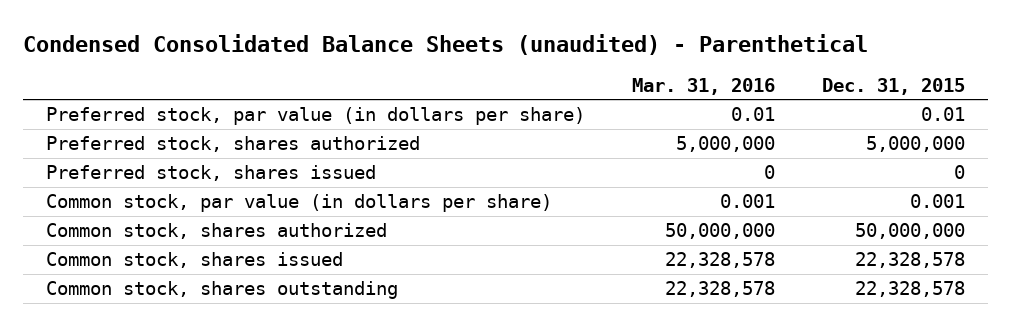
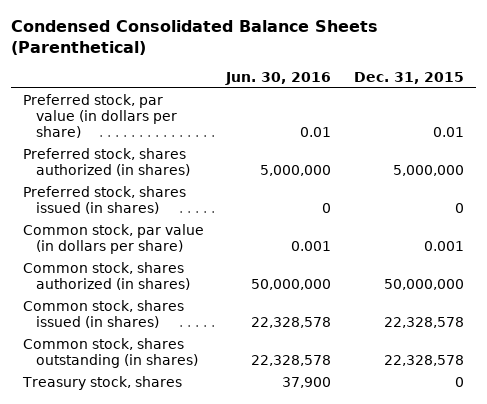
[22,33,868,55] Condensed Consolidated Balance Sheets (unaudited) - Parenthetical -> [11,19,379,55] Condensed Consolidated Balance Sheets (Parenthetical)
[631,77,775,95] Mar. 31, 2016 -> none
none -> [225,71,332,85] Jun. 30, 2016
[46,136,421,153] Preferred stock, shares authorized -> [22,147,190,176] Preferred stock, shares authorized (in shares)
[46,165,377,182] Preferred stock, shares issued -> [22,185,186,214] Preferred stock, shares issued (in shares)
[46,223,388,240] Common stock, shares authorized -> [22,261,190,290] Common stock, shares authorized (in shares)
[46,252,344,269] Common stock, shares issued -> [22,299,184,328] Common stock, shares issued (in shares)
[46,281,399,300] Common stock, shares outstanding -> [22,337,198,368] Common stock, shares outstanding (in shares)
none -> [21,375,182,390] Treasury stock, shares

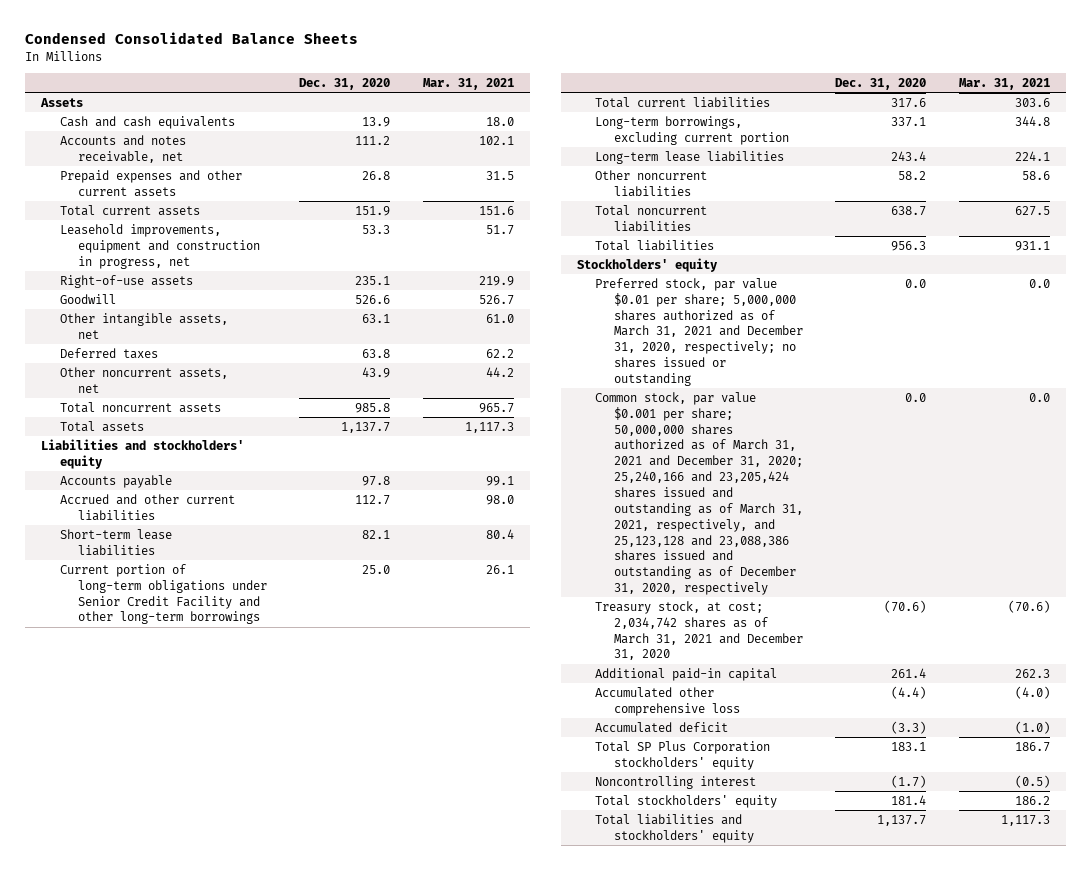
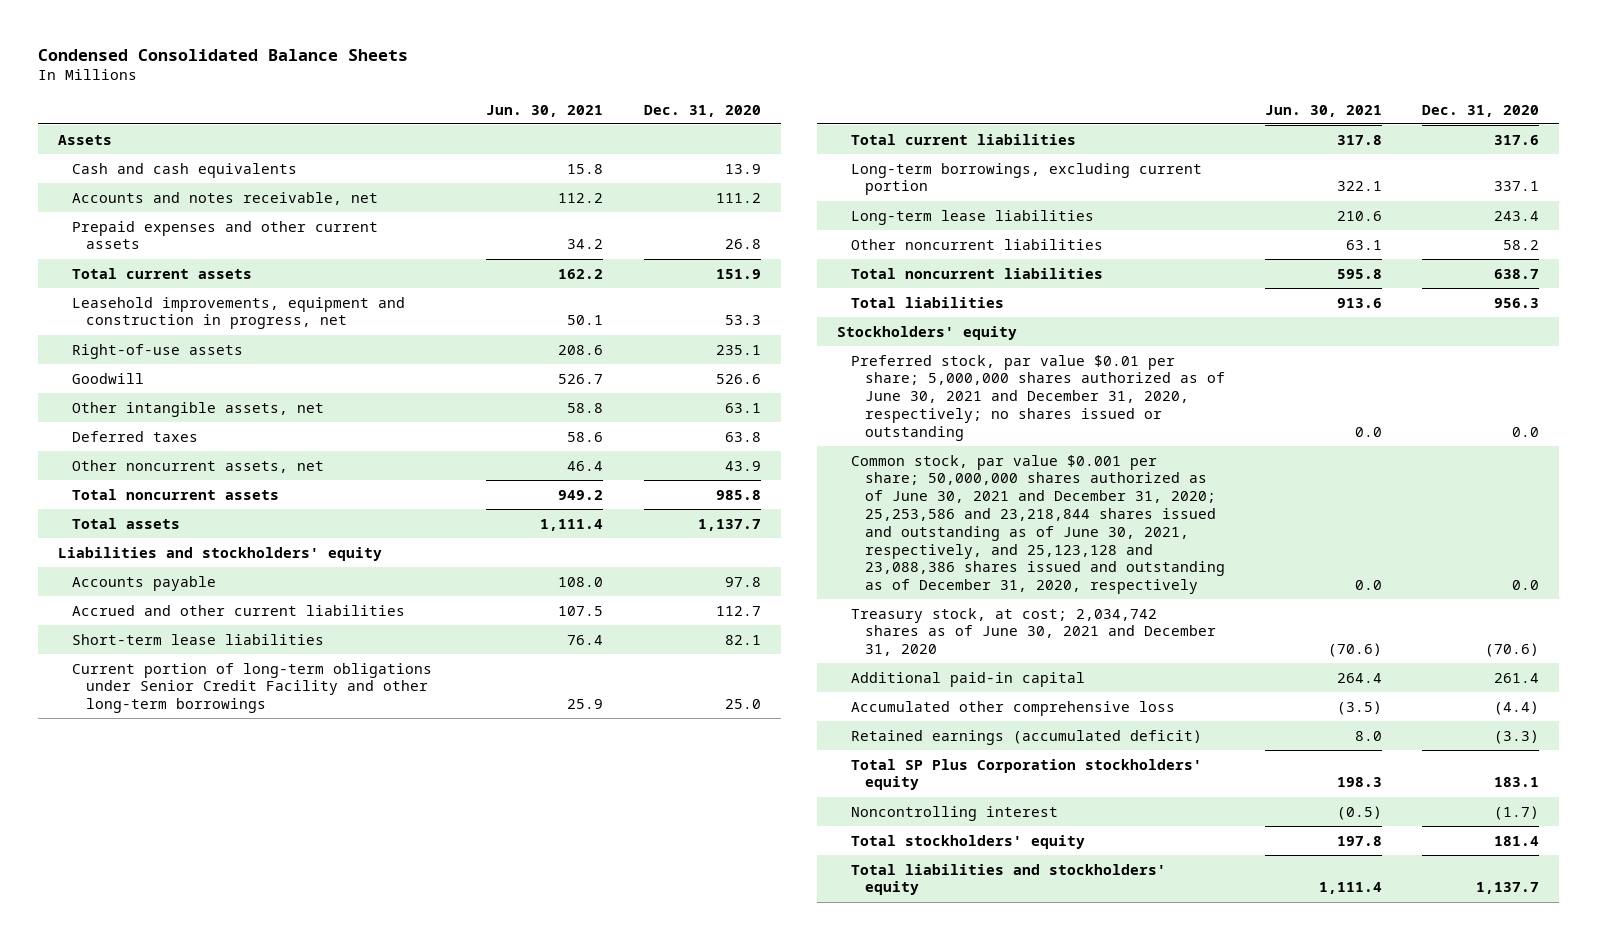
[423,77,515,90] Mar. 31, 2021 -> none
none -> [486,104,604,117] Jun. 30, 2021
[595,277,803,386] Preferred stock, par value $0.01 per share; 5,000,000 shares authorized as of March 31, 2021 and December 31, 2020, respectively; no shares issued or outstanding -> [850,354,1225,441] Preferred stock, par value $0.01 per share; 5,000,000 shares authorized as of June 30, 2021 and December 31, 2020, respectively; no shares issued or outstanding
[595,391,803,596] Common stock, par value $0.001 per share; 50,000,000 shares authorized as of March 31, 2021 and December 31, 2020; 25,240,166 and 23,205,424 shares issued and outstanding as of March 31, 2021, respectively, and 25,123,128 and 23,088,386 shares issued and outstanding as of December 31, 2020, respectively -> [850,454,1225,595] Common stock, par value $0.001 per share; 50,000,000 shares authorized as of June 30, 2021 and December 31, 2020; 25,253,586 and 23,218,844 shares issued and outstanding as of June 30, 2021, respectively, and 25,123,128 and 23,088,386 shares issued and outstanding as of December 31, 2020, respectively
[595,600,803,661] Treasury stock, at cost; 2,034,742 shares as of March 31, 2021 and December 31, 2020 -> [850,607,1216,657] Treasury stock, at cost; 2,034,742 shares as of June 30, 2021 and December 31, 2020
[595,721,729,733] Accumulated deficit -> [850,729,1202,745] Retained earnings (accumulated deficit)

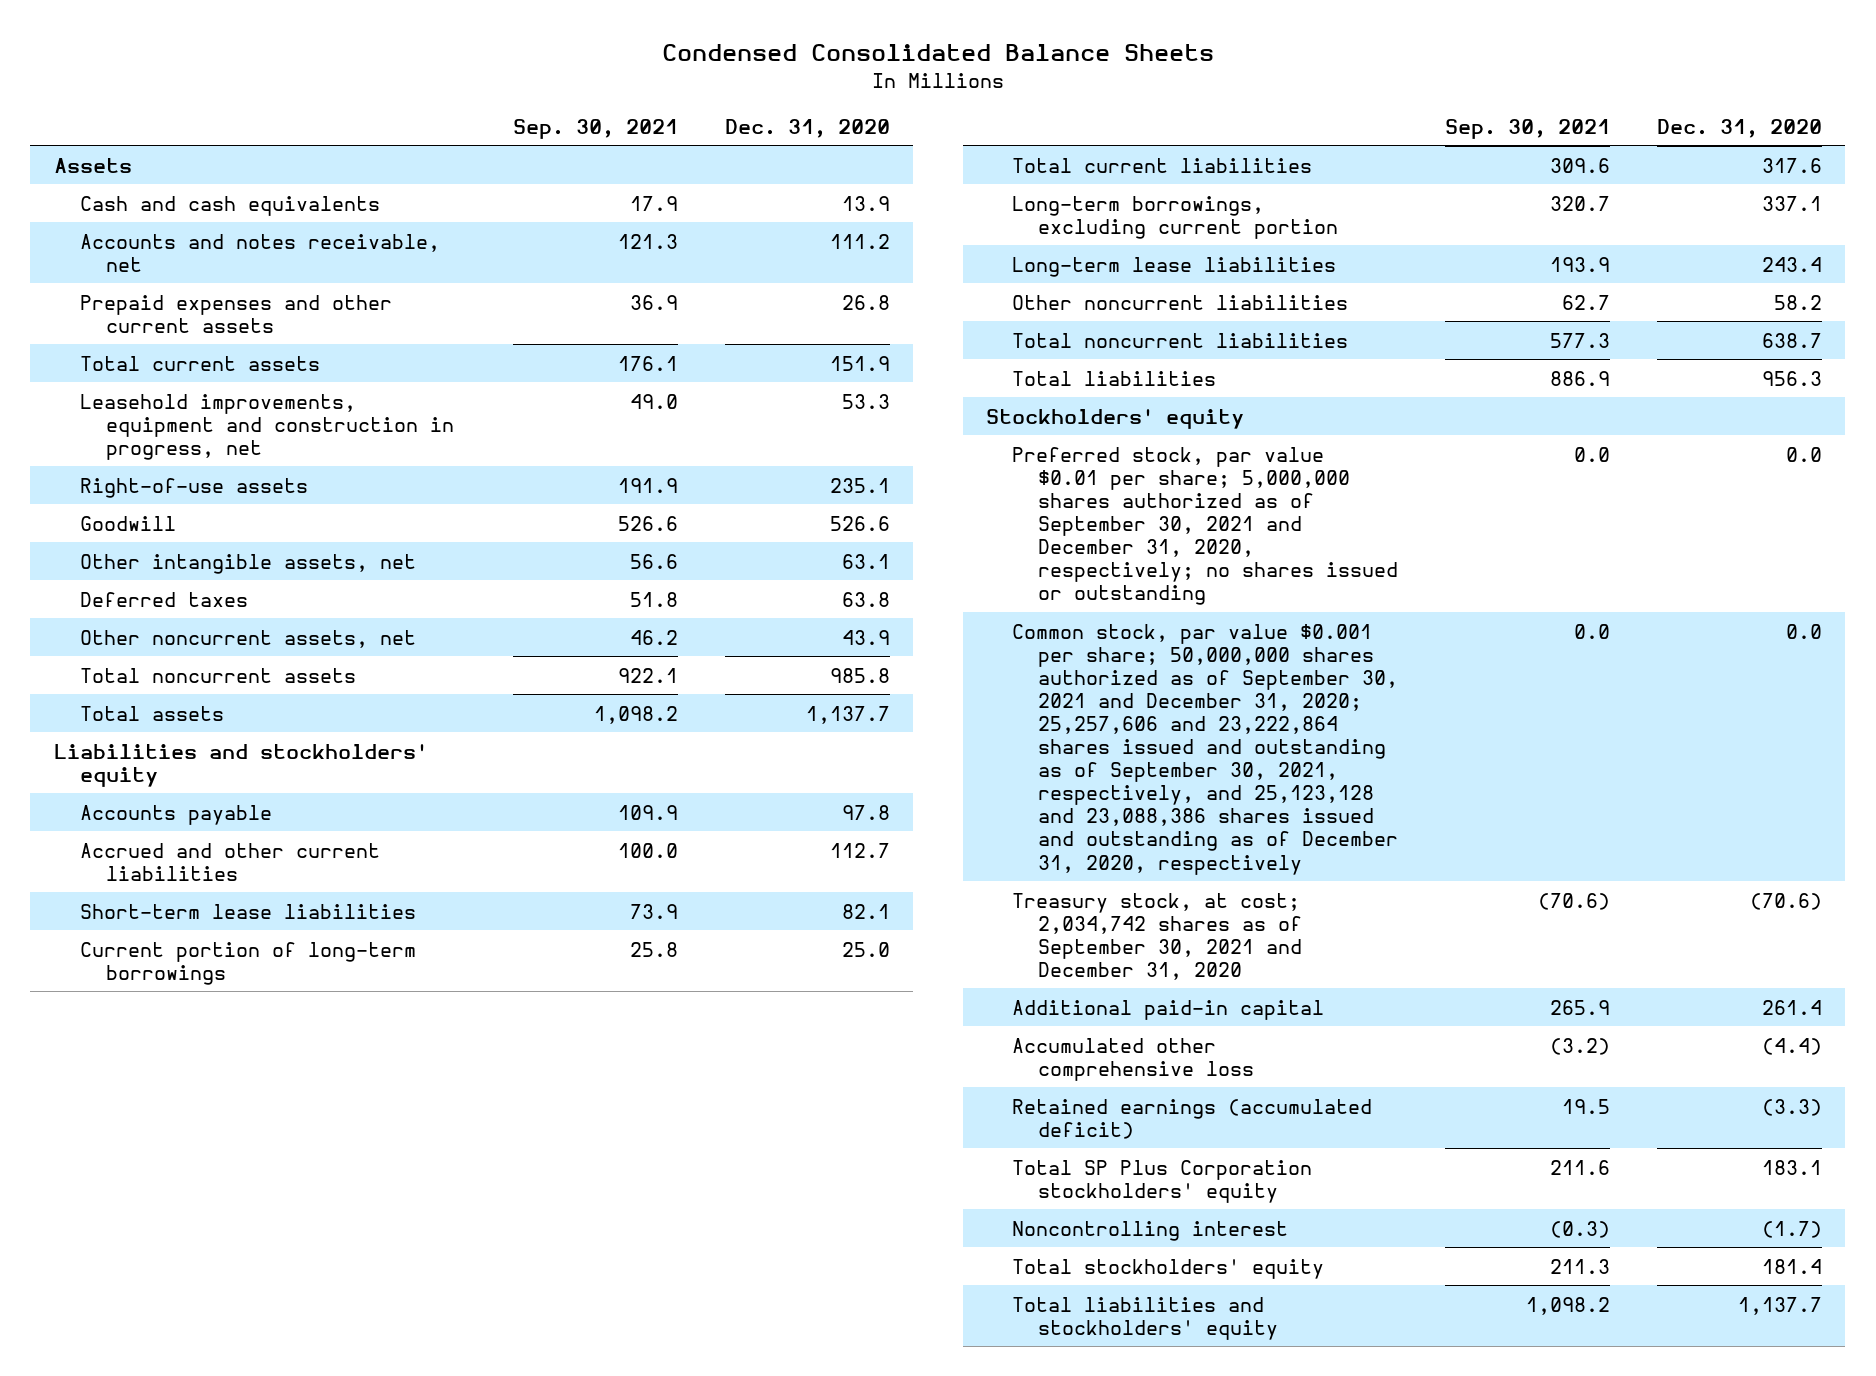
[486,104,604,117] Jun. 30, 2021 -> none
none -> [512,118,678,139] Sep. 30, 2021
[72,662,433,714] Current portion of long-term obligations under Senior Credit Facility and other long-term borrowings -> none
none -> [79,941,416,985] Current portion of long-term borrowings
[850,354,1225,441] Preferred stock, par value $0.01 per share; 5,000,000 shares authorized as of June 30, 2021 and December 31, 2020, respectively; no shares issued or outstanding -> [1011,446,1398,606] Preferred stock, par value $0.01 per share; 5,000,000 shares authorized as of September 30, 2021 and December 31, 2020, respectively; no shares issued or outstanding
[850,454,1225,595] Common stock, par value $0.001 per share; 50,000,000 shares authorized as of June 30, 2021 and December 31, 2020; 25,253,586 and 23,218,844 shares issued and outstanding as of June 30, 2021, respectively, and 25,123,128 and 23,088,386 shares issued and outstanding as of December 31, 2020, respectively -> [1011,623,1398,875] Common stock, par value $0.001 per share; 50,000,000 shares authorized as of September 30, 2021 and December 31, 2020; 25,257,606 and 23,222,864 shares issued and outstanding as of September 30, 2021, respectively, and 25,123,128 and 23,088,386 shares issued and outstanding as of December 31, 2020, respectively
[850,607,1216,657] Treasury stock, at cost; 2,034,742 shares as of June 30, 2021 and December 31, 2020 -> [1011,892,1302,980] Treasury stock, at cost; 2,034,742 shares as of September 30, 2021 and December 31, 2020

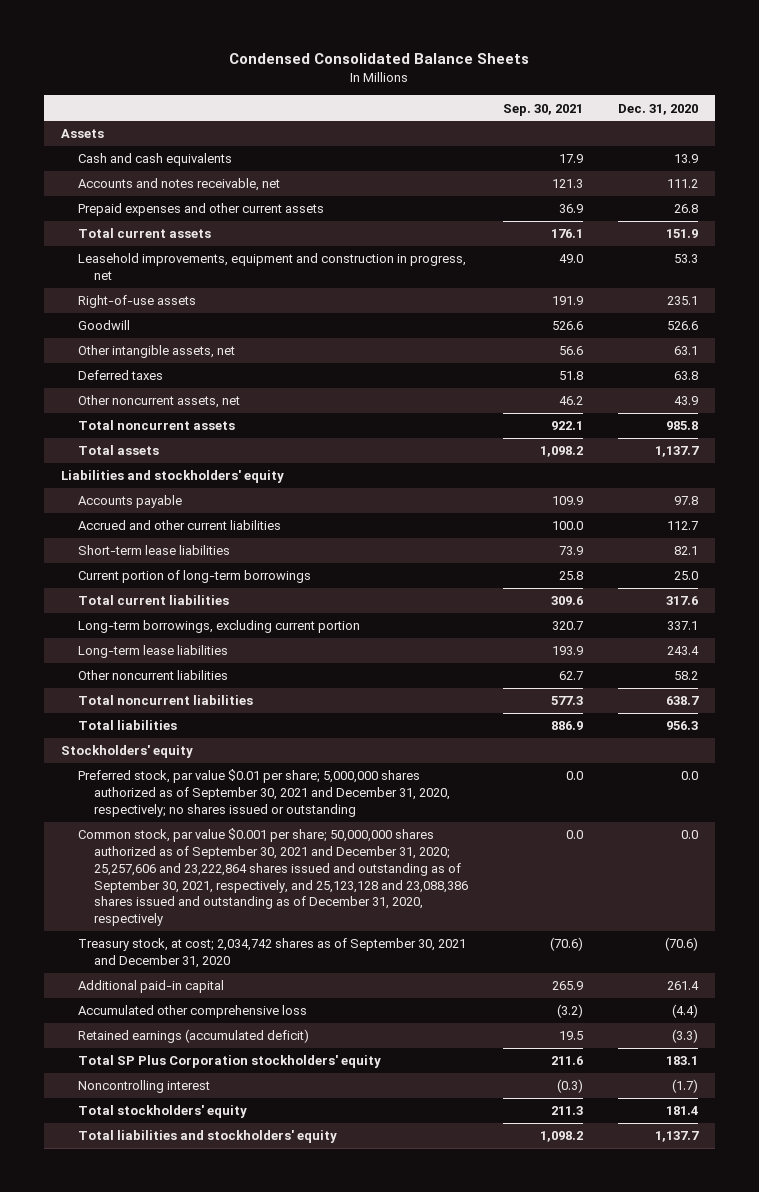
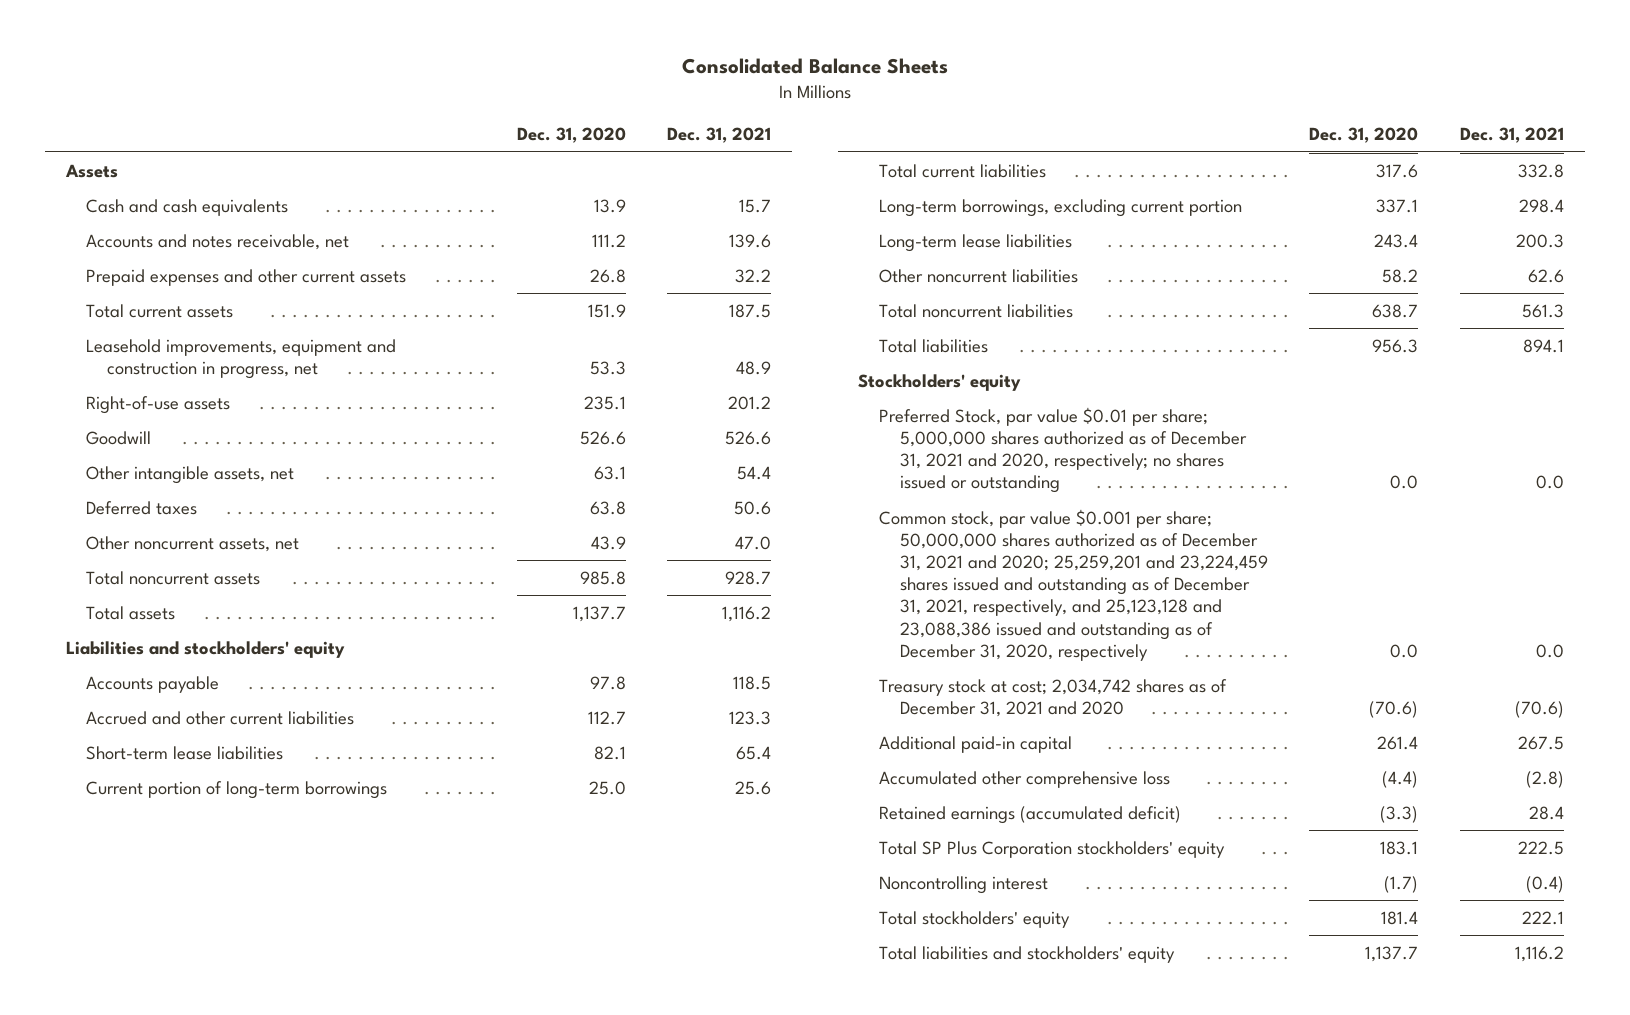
[229,53,530,65] Condensed Consolidated Balance Sheets -> [681,58,948,75] Consolidated Balance Sheets
[502,103,583,116] Sep. 30, 2021 -> none
none -> [667,126,772,143] Dec. 31, 2021
[77,769,451,817] Preferred stock, par value $0.01 per share; 5,000,000 shares authorized as of September 30, 2021 and December 31, 2020, respectively; no shares issued or outstanding -> [879,406,1247,494] Preferred Stock, par value $0.01 per share; 5,000,000 shares authorized as of December 31, 2021 and 2020, respectively; no shares issued or outstanding
[77,828,469,927] Common stock, par value $0.001 per share; 50,000,000 shares authorized as of September 30, 2021 and December 31, 2020; 25,257,606 and 23,222,864 shares issued and outstanding as of September 30, 2021, respectively, and 25,123,128 and 23,088,386 shares issued and outstanding as of December 31, 2020, respectively -> [879,508,1268,661] Common stock, par value $0.001 per share; 50,000,000 shares authorized as of December 31, 2021 and 2020; 25,259,201 and 23,224,459 shares issued and outstanding as of December 31, 2021, respectively, and 25,123,128 and 23,088,386 issued and outstanding as of December 31, 2020, respectively
[77,938,466,969] Treasury stock, at cost; 2,034,742 shares as of September 30, 2021 and December 31, 2020 -> [879,678,1228,717] Treasury stock at cost; 2,034,742 shares as of December 31, 2021 and 2020

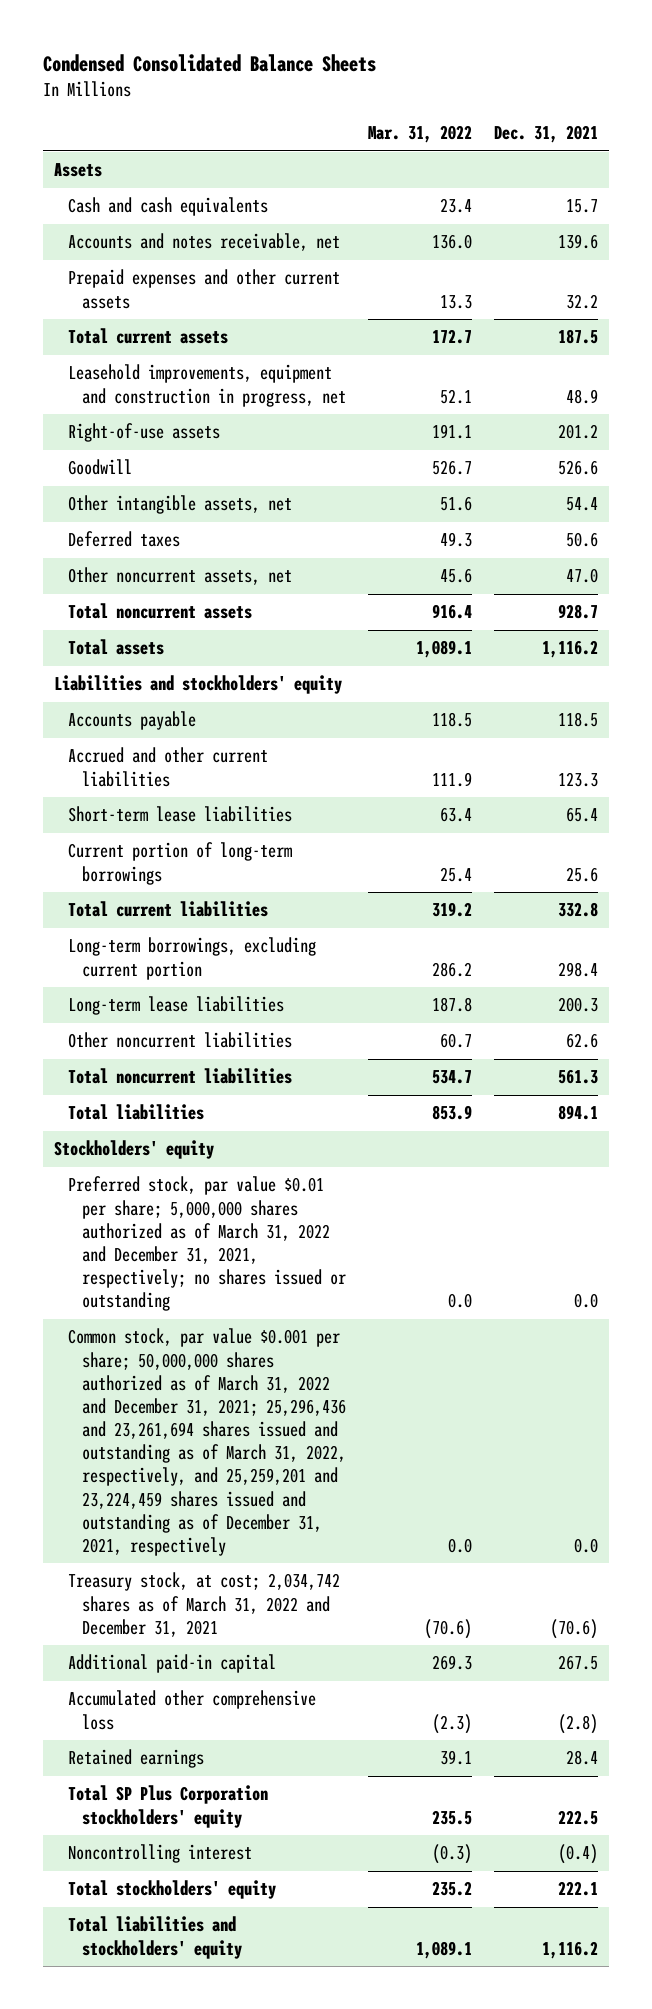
[681,58,948,75] Consolidated Balance Sheets -> [42,54,376,73] Condensed Consolidated Balance Sheets
[516,126,626,143] Dec. 31, 2020 -> none
none -> [368,125,473,144] Mar. 31, 2022
[879,406,1247,494] Preferred Stock, par value $0.01 per share; 5,000,000 shares authorized as of December 31, 2021 and 2020, respectively; no shares issued or outstanding -> [67,1176,346,1312] Preferred stock, par value $0.01 per share; 5,000,000 shares authorized as of March 31, 2022 and December 31, 2021, respectively; no shares issued or outstanding
[879,508,1268,661] Common stock, par value $0.001 per share; 50,000,000 shares authorized as of December 31, 2021 and 2020; 25,259,201 and 23,224,459 shares issued and outstanding as of December 31, 2021, respectively, and 25,123,128 and 23,088,386 issued and outstanding as of December 31, 2020, respectively -> [67,1328,346,1556] Common stock, par value $0.001 per share; 50,000,000 shares authorized as of March 31, 2022 and December 31, 2021; 25,296,436 and 23,261,694 shares issued and outstanding as of March 31, 2022, respectively, and 25,259,201 and 23,224,459 shares issued and outstanding as of December 31, 2021, respectively
[879,678,1228,717] Treasury stock at cost; 2,034,742 shares as of December 31, 2021 and 2020 -> [67,1572,340,1637] Treasury stock, at cost; 2,034,742 shares as of March 31, 2022 and December 31, 2021
[879,805,1182,824] Retained earnings (accumulated deficit) -> [67,1749,204,1769] Retained earnings

